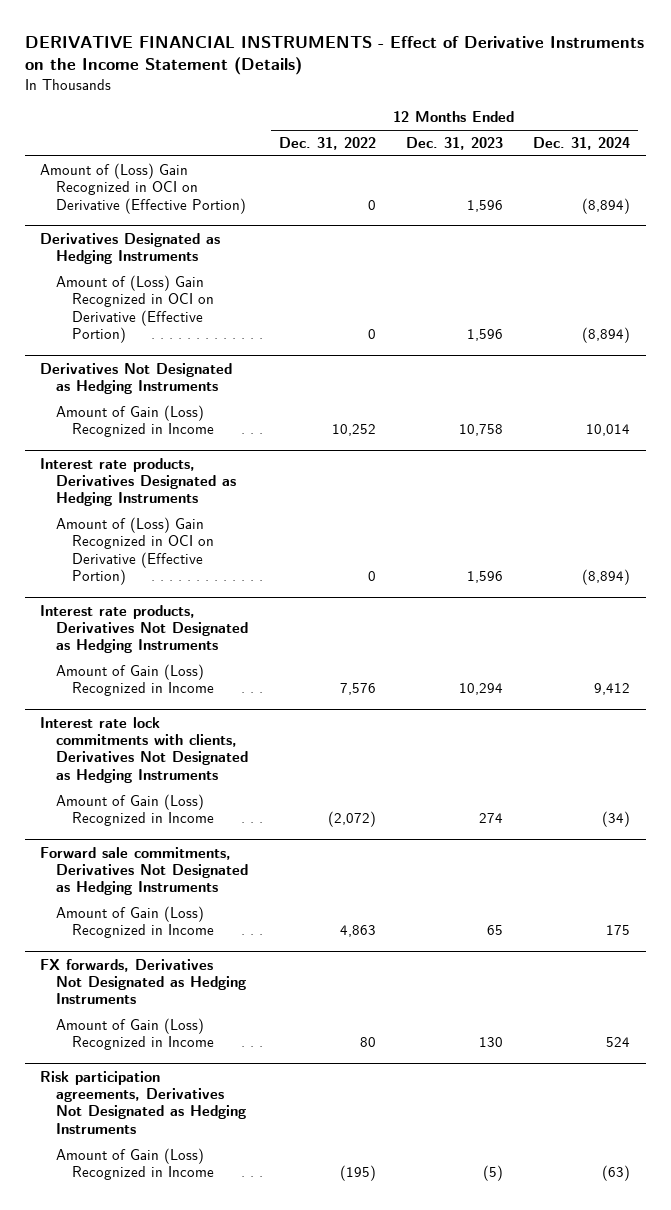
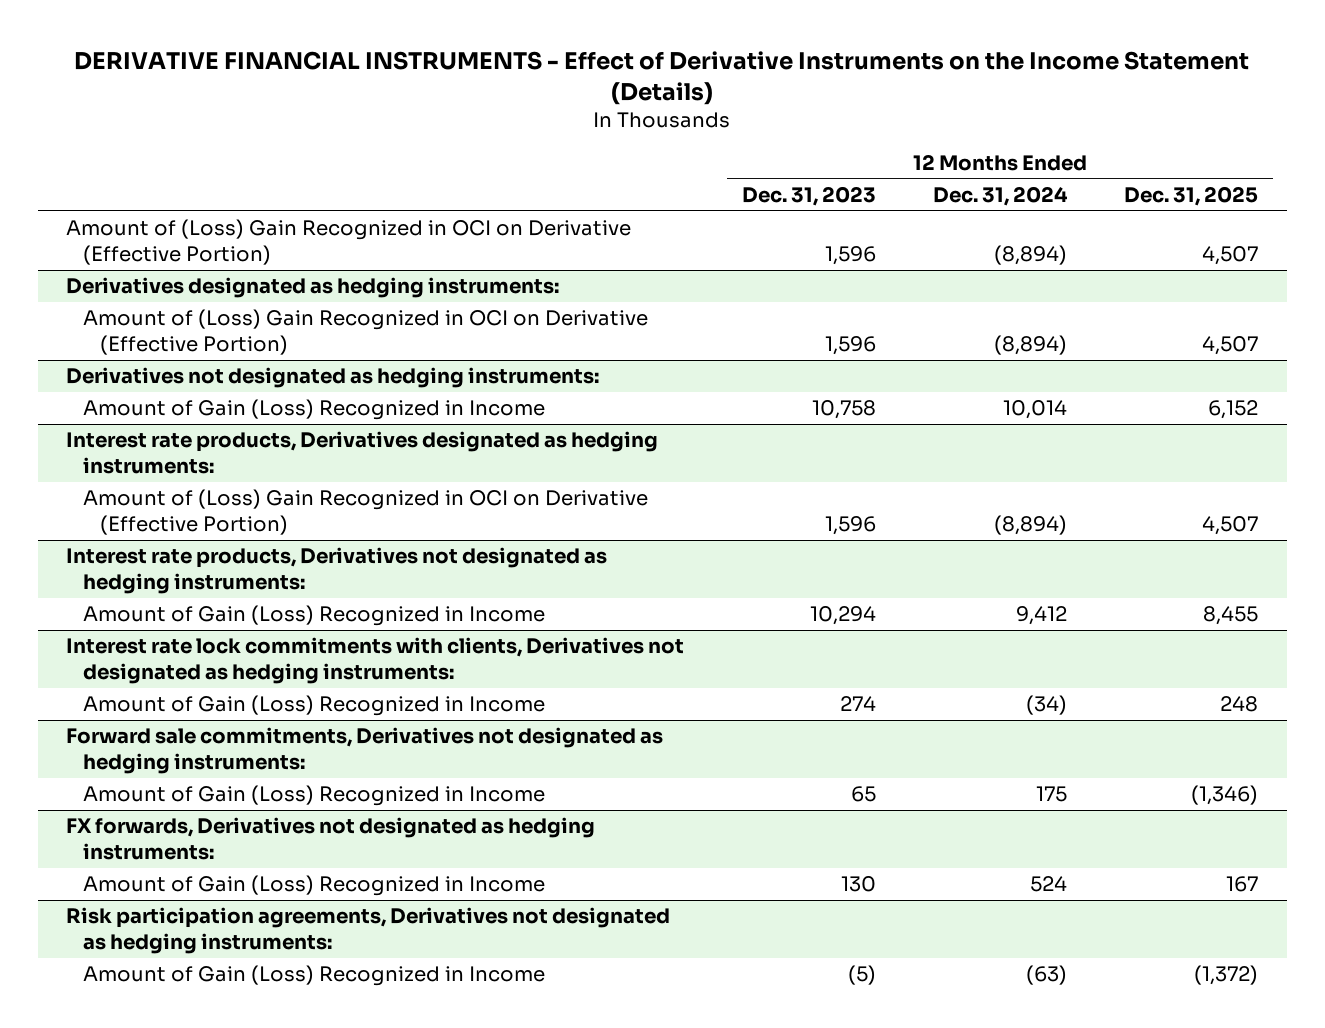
[278,136,376,150] Dec. 31, 2022 -> none
none -> [1124,186,1259,207] Dec. 31, 2025
[40,232,221,265] Derivatives Designated as Hedging Instruments -> [66,277,560,299] Derivatives designated as hedging instruments:
[40,362,233,395] Derivatives Not Designated as Hedging Instruments -> [66,367,600,389] Derivatives not designated as hedging instruments:
[40,457,237,507] Interest rate products, Derivatives Designated as Hedging Instruments -> [66,431,659,475] Interest rate products, Derivatives designated as hedging instruments:
[40,604,249,654] Interest rate products, Derivatives Not Designated as Hedging Instruments -> [66,547,608,595] Interest rate products, Derivatives not designated as hedging instruments:
[40,716,249,783] Interest rate lock commitments with clients, Derivatives Not Designated as Hedging Instruments -> [66,637,685,685] Interest rate lock commitments with clients, Derivatives not designated as hedging instruments:
[40,846,249,896] Forward sale commitments, Derivatives Not Designated as Hedging Instruments -> [66,727,664,775] Forward sale commitments, Derivatives not designated as hedging instruments:
[40,957,247,1005] FX forwards, Derivatives Not Designated as Hedging Instruments -> [66,817,596,861] FX forwards, Derivatives not designated as hedging instruments:
[40,1070,247,1134] Risk participation agreements, Derivatives Not Designated as Hedging Instruments -> [66,907,671,955] Risk participation agreements, Derivatives not designated as hedging instruments:

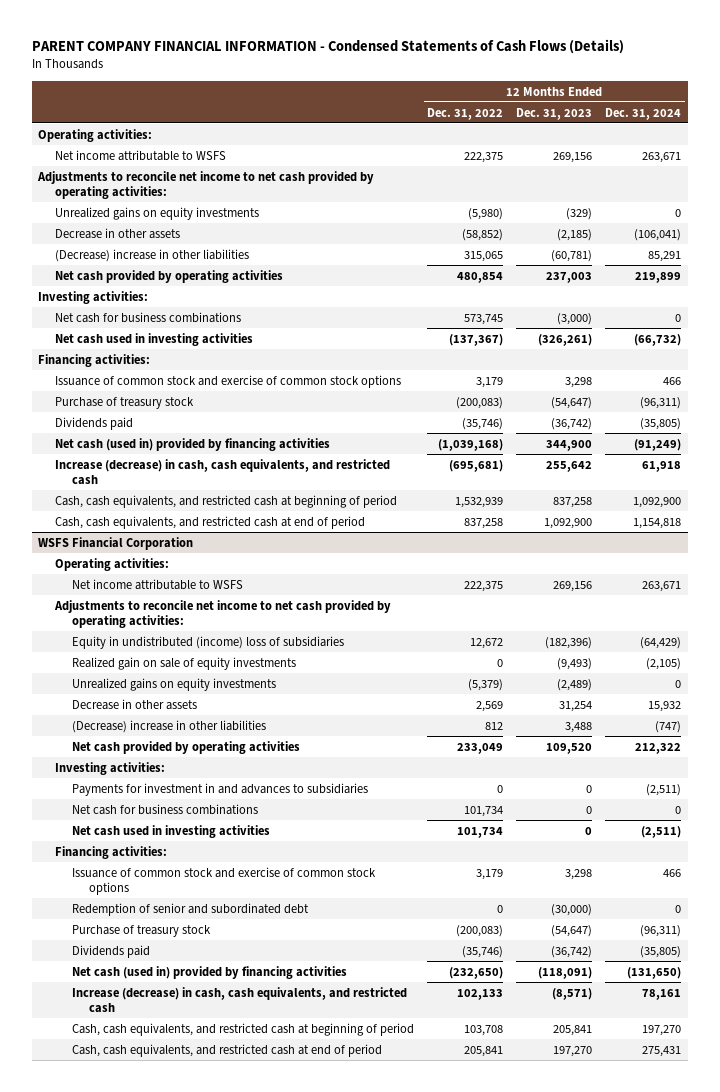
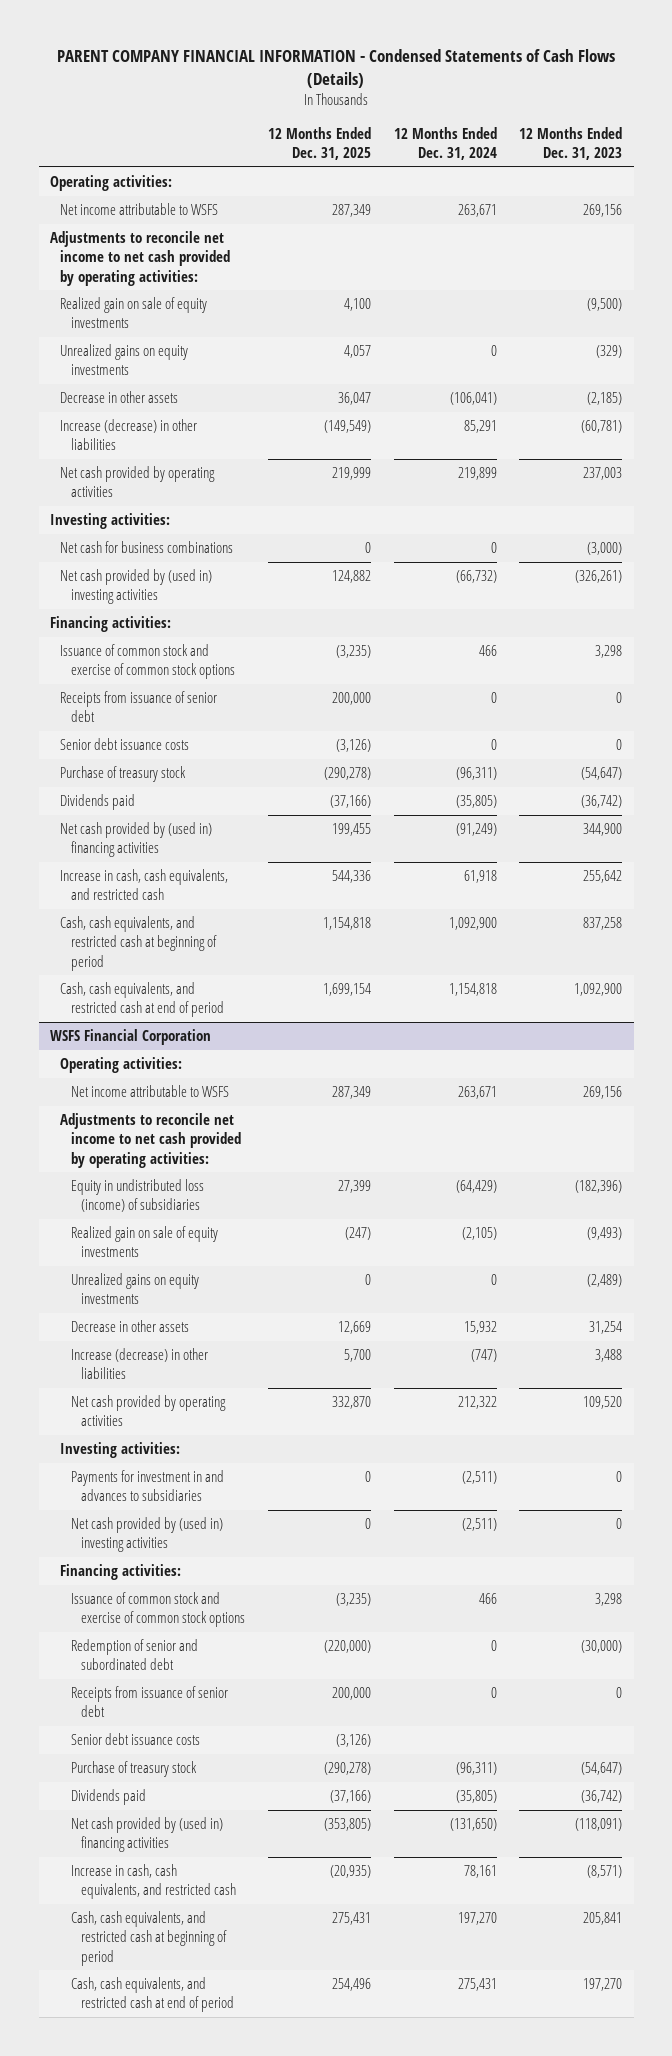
[427,107,504,120] Dec. 31, 2022 -> none
none -> [268,127,372,161] 12 Months Ended Dec. 31, 2025
none -> [60,297,208,329] Realized gain on sale of equity investments
[55,248,250,262] (Decrease) increase in other liabilities -> [60,419,198,451] Increase (decrease) in other liabilities
[55,332,254,346] Net cash used in investing activities -> [60,569,213,605] Net cash provided by (used in) investing activities
none -> [60,691,218,723] Receipts from issuance of senior debt
none -> [60,738,190,751] Senior debt issuance costs
[55,437,331,451] Net cash (used in) provided by financing activities -> [60,822,213,858] Net cash provided by (used in) financing activities
[55,458,391,485] Increase (decrease) in cash, cash equivalents, and restricted cash -> [60,869,229,901] Increase in cash, cash equivalents, and restricted cash
[72,635,345,649] Equity in undistributed (income) loss of subsidiaries -> [70,1179,204,1213] Equity in undistributed loss (income) of subsidiaries
[72,719,267,733] (Decrease) increase in other liabilities -> [70,1348,208,1380] Increase (decrease) in other liabilities
[72,803,259,815] Net cash for business combinations -> none
[72,824,271,838] Net cash used in investing activities -> [70,1517,223,1553] Net cash provided by (used in) investing activities
none -> [70,1686,228,1718] Receipts from issuance of senior debt
none -> [70,1733,200,1746] Senior debt issuance costs
[72,965,348,979] Net cash (used in) provided by financing activities -> [70,1817,223,1853] Net cash provided by (used in) financing activities
[72,986,408,1013] Increase (decrease) in cash, cash equivalents, and restricted cash -> [70,1864,237,1900] Increase in cash, cash equivalents, and restricted cash

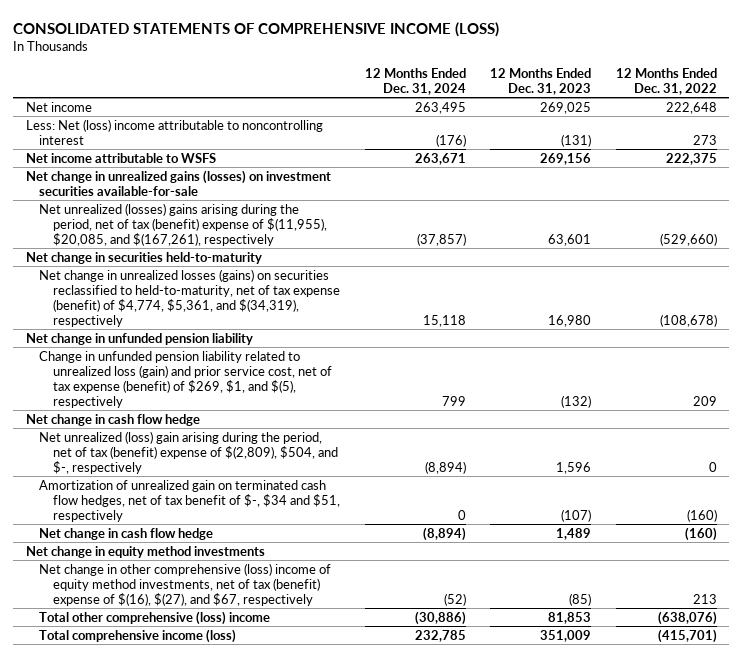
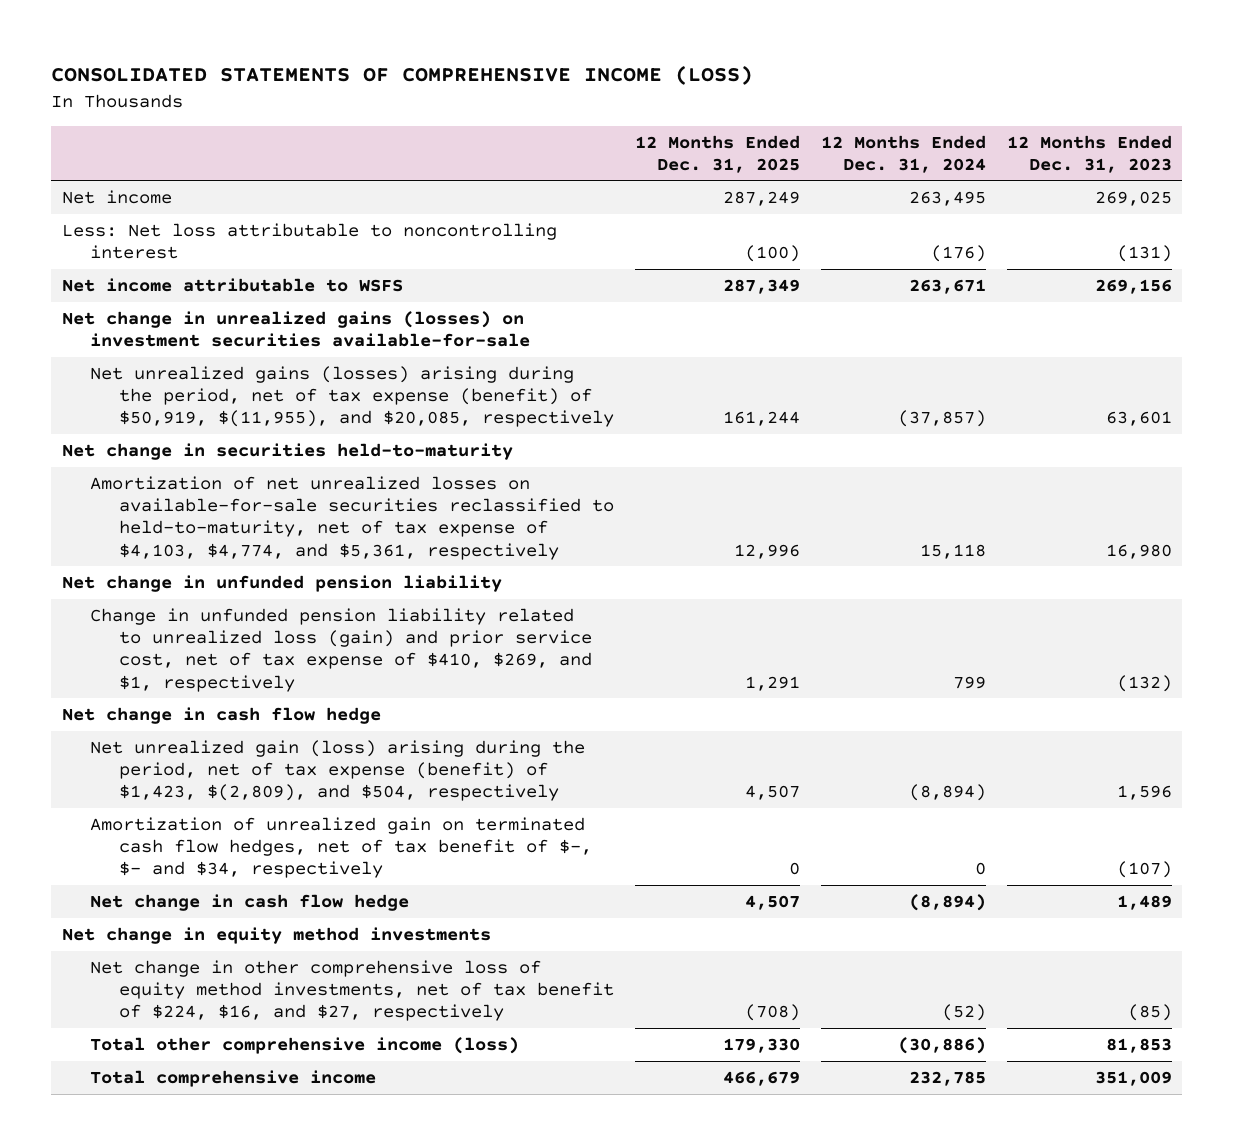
[616,67,718,95] 12 Months Ended Dec. 31, 2022 -> none
none -> [634,134,800,173] 12 Months Ended Dec. 31, 2025
[25,118,323,145] Less: Net (loss) income attributable to noncontrolling interest -> [61,222,557,260] Less: Net loss attributable to noncontrolling interest
[39,202,328,246] Net unrealized (losses) gains arising during the period, net of tax (benefit) expense of $(11,955), $20,085, and $(167,261), respectively -> [90,365,614,428] Net unrealized gains (losses) arising during the period, net of tax expense (benefit) of $50,919, $(11,955), and $20,085, respectively
[39,268,341,327] Net change in unrealized losses (gains) on securities reclassified to held-to-maturity, net of tax expense (benefit) of $4,774, $5,361, and $(34,319), respectively -> [90,475,614,560] Amortization of net unrealized losses on available-for-sale securities reclassified to held-to-maturity, net of tax expense of $4,103, $4,774, and $5,361, respectively
[39,350,333,408] Change in unfunded pension liability related to unrealized loss (gain) and prior service cost, net of tax expense (benefit) of $269, $1, and $(5), respectively -> [90,607,592,692] Change in unfunded pension liability related to unrealized loss (gain) and prior service cost, net of tax expense of $410, $269, and $1, respectively
[39,430,339,474] Net unrealized (loss) gain arising during the period, net of tax (benefit) expense of $(2,809), $504, and $-, respectively -> [90,739,586,802] Net unrealized gain (loss) arising during the period, net of tax expense (benefit) of $1,423, $(2,809), and $504, respectively
[39,479,341,522] Amortization of unrealized gain on terminated cash flow hedges, net of tax benefit of $-, $34 and $51, respectively -> [90,816,592,879] Amortization of unrealized gain on terminated cash flow hedges, net of tax benefit of $-, $- and $34, respectively
[39,562,332,606] Net change in other comprehensive (loss) income of equity method investments, net of tax (benefit) expense of $(16), $(27), and $67, respectively -> [90,959,614,1022] Net change in other comprehensive loss of equity method investments, net of tax benefit of $224, $16, and $27, respectively
[39,610,271,625] Total other comprehensive (loss) income -> [90,1036,520,1054] Total other comprehensive income (loss)
[39,628,237,643] Total comprehensive income (loss) -> [90,1069,377,1087] Total comprehensive income

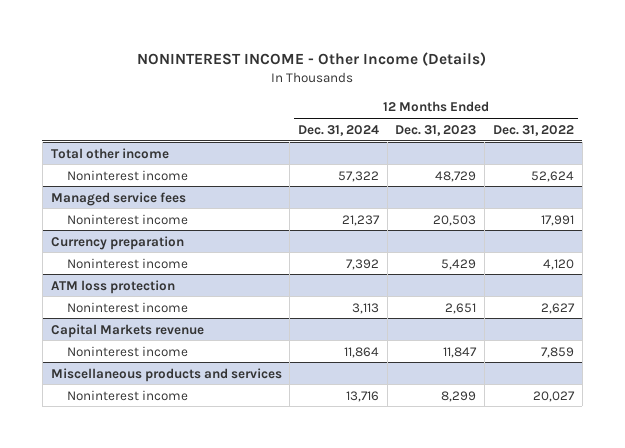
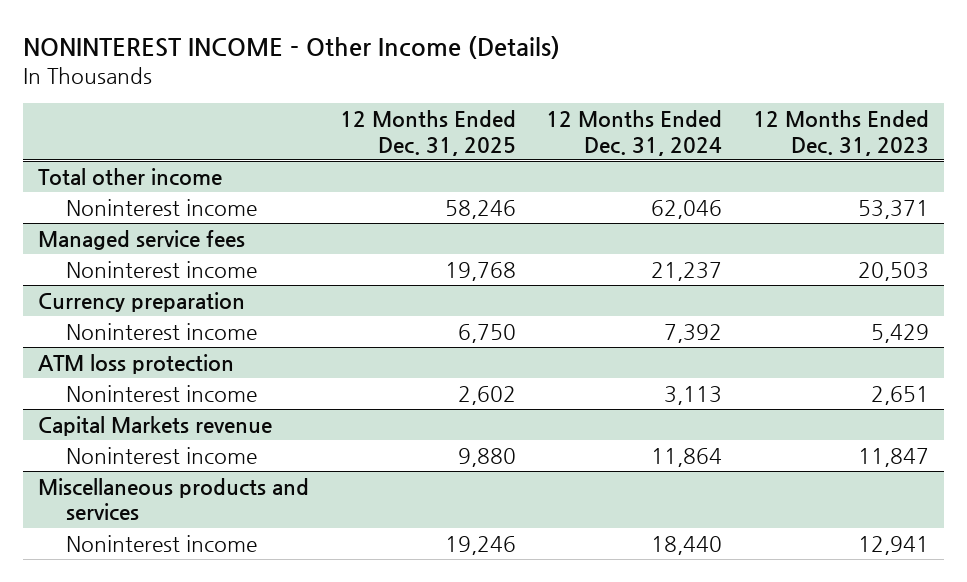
[492,124,574,136] Dec. 31, 2022 -> none
none -> [339,110,516,156] 12 Months Ended Dec. 31, 2025
[338,170,380,182] 57,322 -> [651,199,723,219] 62,046
[435,170,477,182] 48,729 -> [857,199,929,219] 53,371
[346,390,380,402] 13,716 -> [651,535,723,555] 18,440
[441,390,477,402] 8,299 -> [857,535,929,555] 12,941

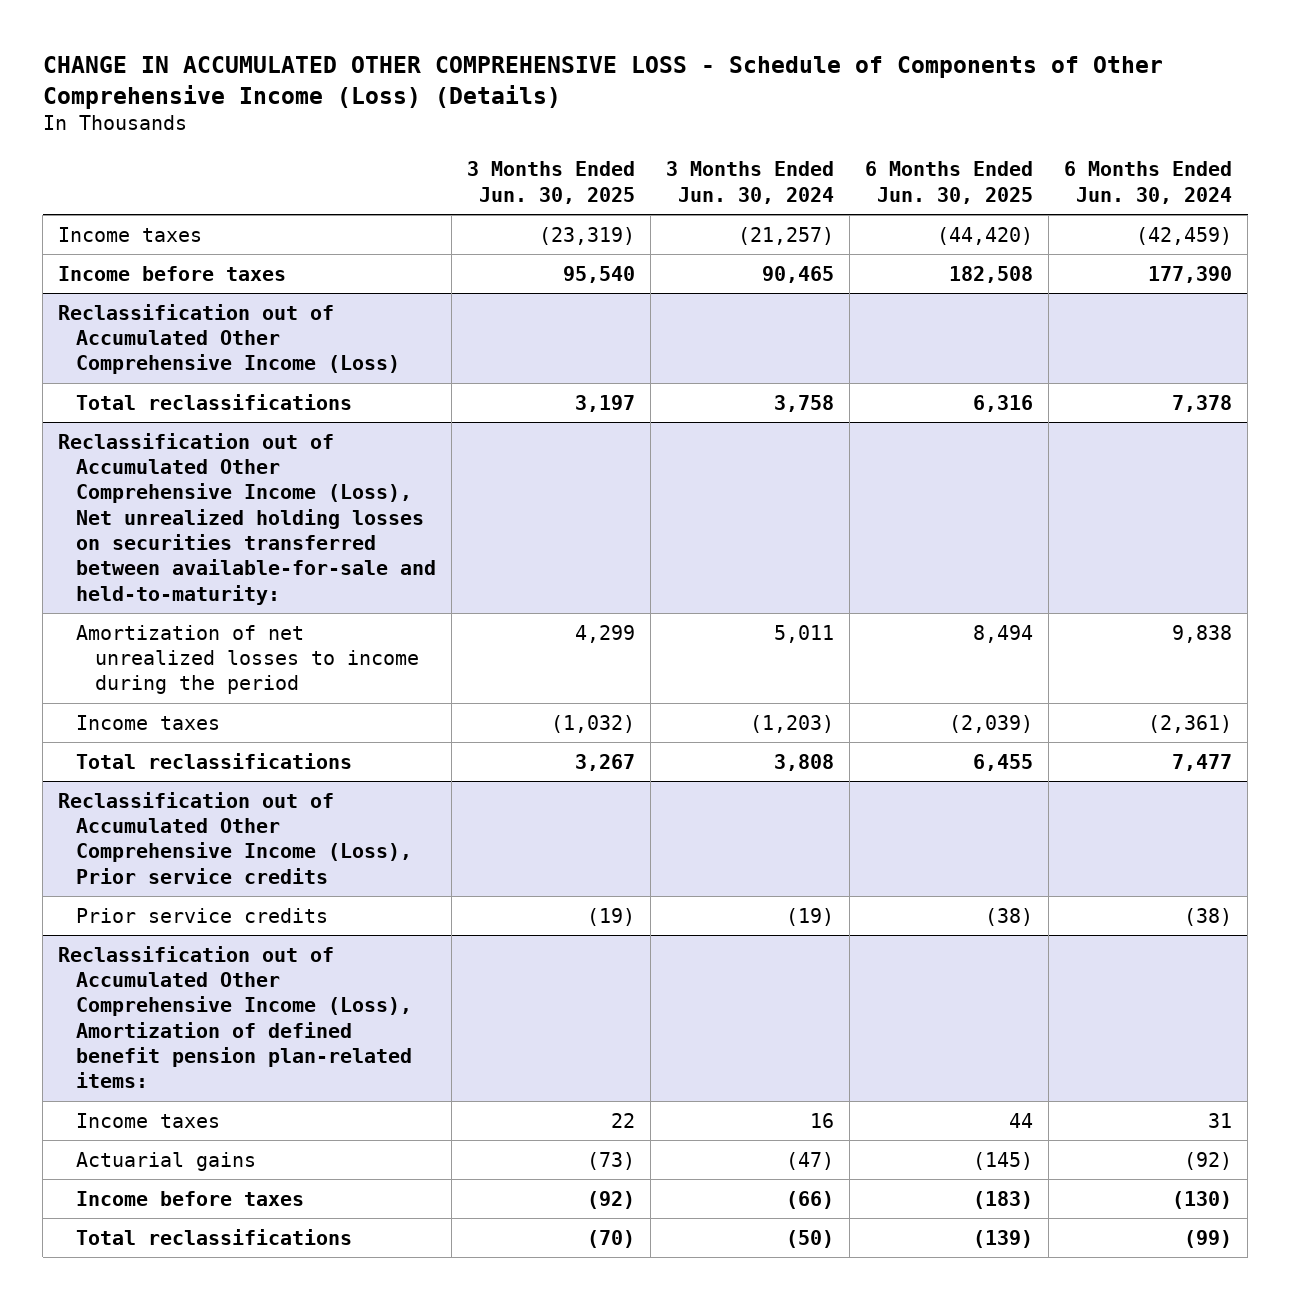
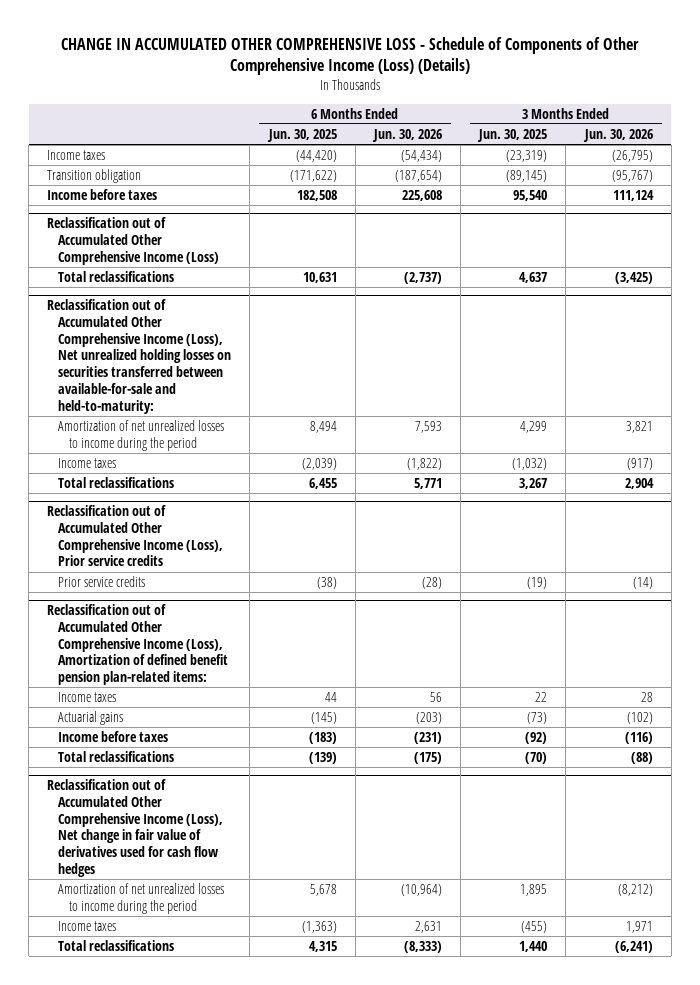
[666,161,835,204] 3 Months Ended Jun. 30, 2024 -> none
[1064,161,1233,204] 6 Months Ended Jun. 30, 2024 -> none
none -> [371,128,442,142] Jun. 30, 2026
none -> [582,128,653,142] Jun. 30, 2026
none -> [47,168,142,183] Transition obligation
[575,394,636,412] 3,197 -> [519,271,548,283] 4,637
[973,394,1034,412] 6,316 -> [302,271,337,283] 10,631
none -> [47,779,224,877] Reclassification out of Accumulated Other Comprehensive Income (Loss), Net change in fair value of derivatives used for cash flow hedges
none -> [58,882,225,914] Amortization of net unrealized losses to income during the period
none -> [58,920,117,931] Income taxes
none -> [58,939,175,951] Total reclassifications

